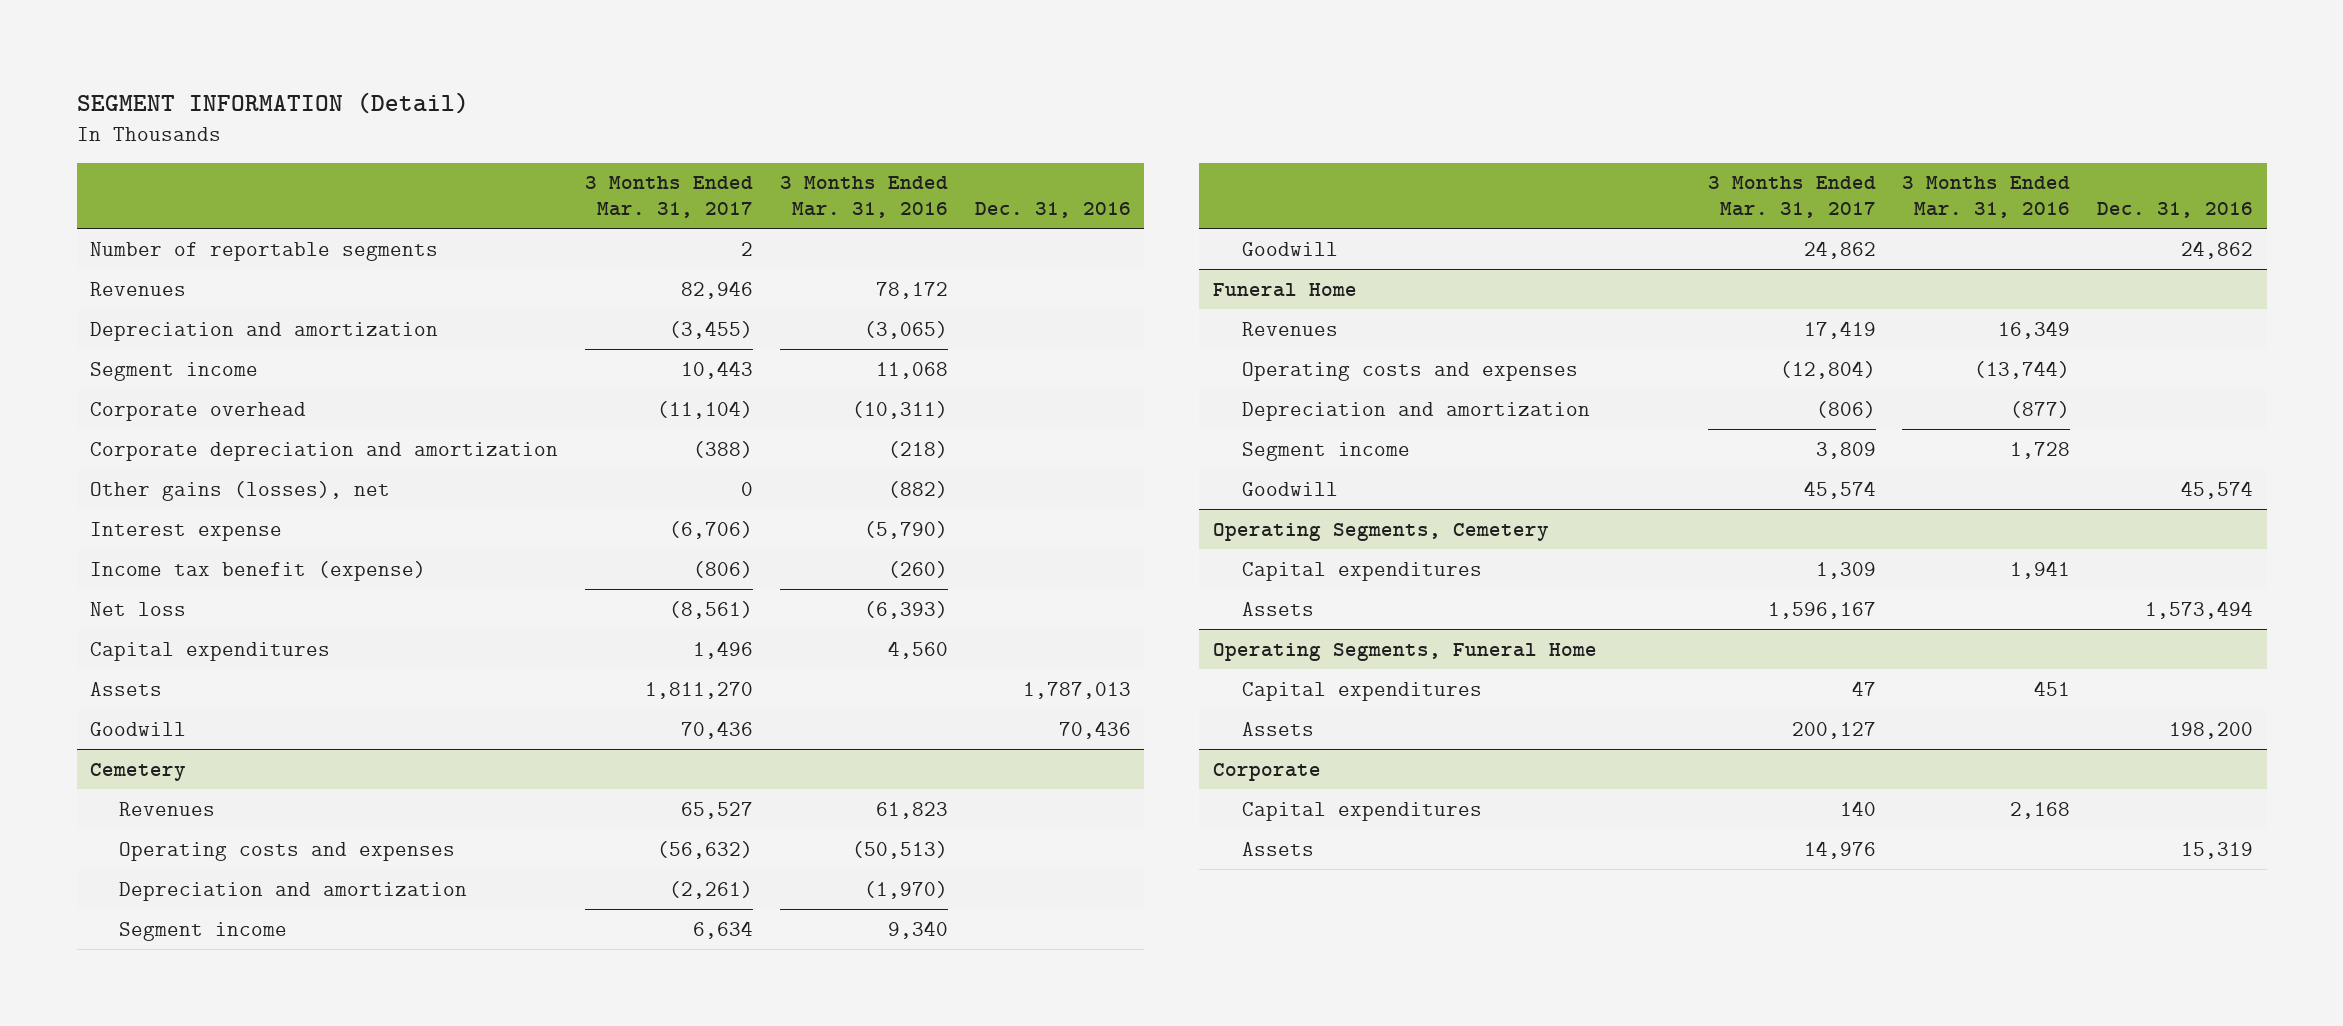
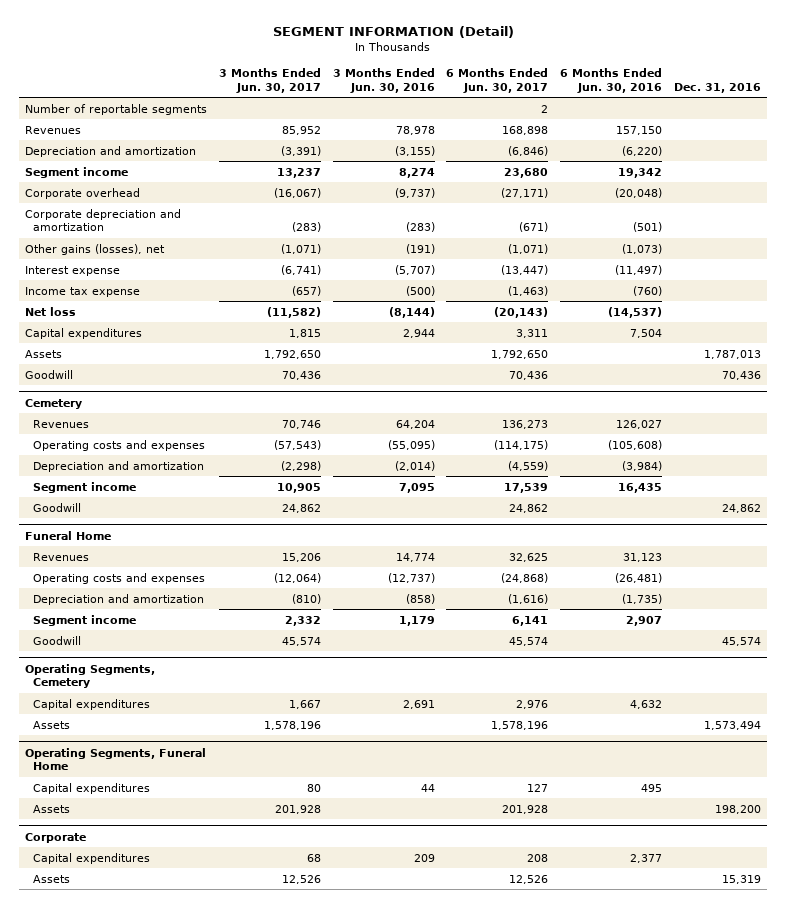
[584,176,753,219] 3 Months Ended Mar. 31, 2017 -> none
[779,176,948,219] 3 Months Ended Mar. 31, 2016 -> none
none -> [218,67,321,93] 3 Months Ended Jun. 30, 2017
none -> [332,67,435,93] 3 Months Ended Jun. 30, 2016
none -> [446,67,549,93] 6 Months Ended Jun. 30, 2017
none -> [560,67,663,93] 6 Months Ended Jun. 30, 2016
[89,560,426,581] Income tax benefit (expense) -> [24,286,140,297] Income tax expense

